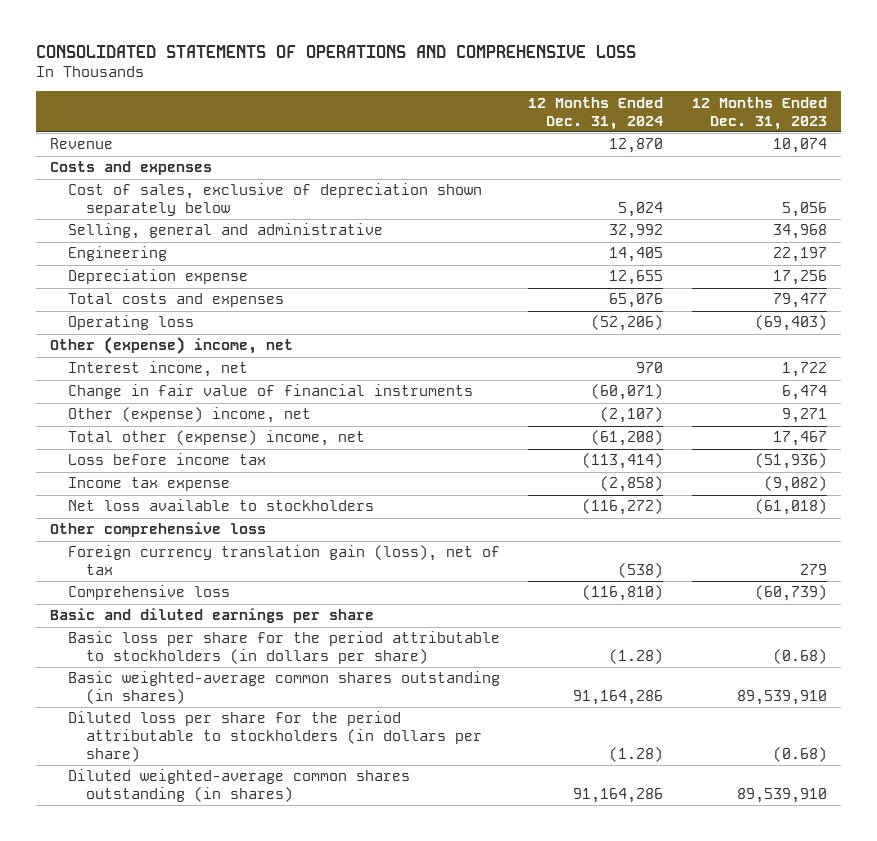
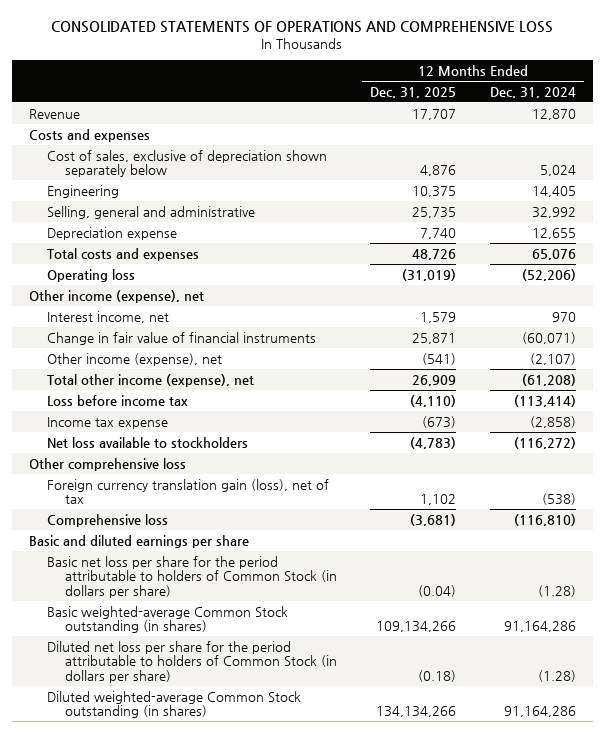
[691,96,827,130] 12 Months Ended Dec. 31, 2023 -> none
none -> [370,86,457,98] Dec. 31, 2025
[67,223,383,240] Selling, general and administrative -> [46,205,255,219] Selling, general and administrative
[49,337,293,355] Other (expense) income, net -> [28,289,204,303] Other income (expense), net
[67,407,311,424] Other (expense) income, net -> [46,352,222,366] Other income (expense), net
[67,430,365,447] Total other (expense) income, net -> [46,373,254,387] Total other income (expense), net
[67,631,500,665] Basic loss per share for the period attributable to stockholders (in dollars per share) -> [46,555,337,599] Basic net loss per share for the period attributable to holders of Common Stock (in dollars per share)
[67,671,500,705] Basic weighted-average common shares outstanding (in shares) -> [46,605,288,634] Basic weighted-average Common Stock outstanding (in shares)
[67,711,482,763] Diluted loss per share for the period attributable to stockholders (in dollars per share) -> [46,640,337,684] Diluted net loss per share for the period attributable to holders of Common Stock (in dollars per share)
[67,769,410,803] Diluted weighted-average common shares outstanding (in shares) -> [46,690,301,719] Diluted weighted-average Common Stock outstanding (in shares)

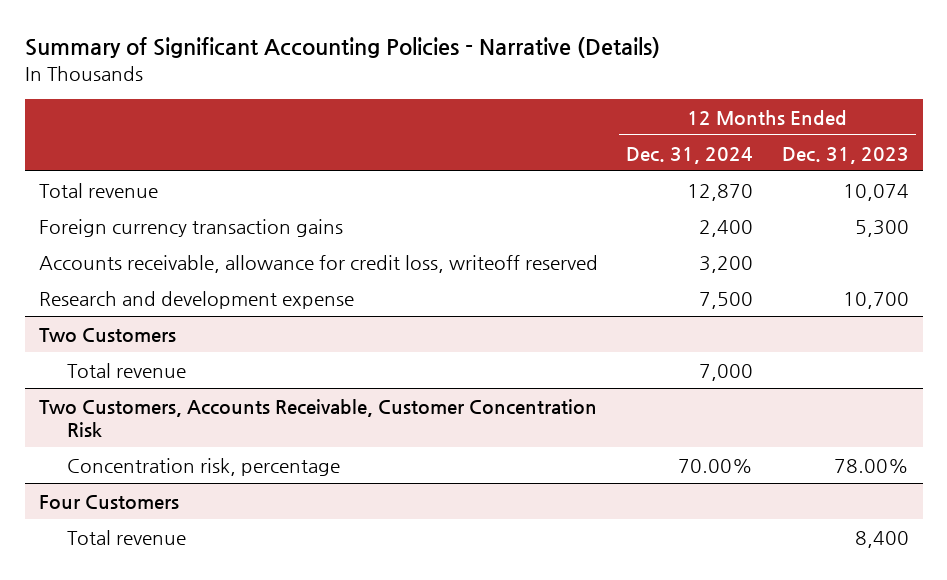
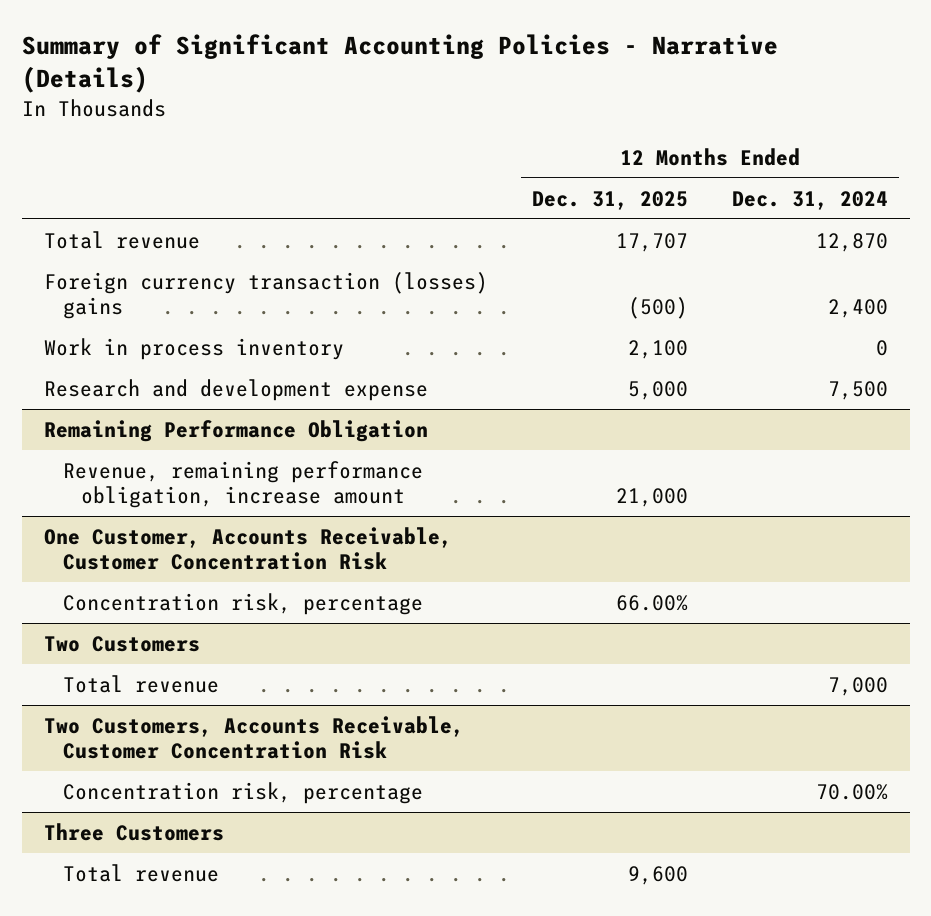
[781,146,909,164] Dec. 31, 2023 -> none
none -> [531,190,688,210] Dec. 31, 2025
[38,254,598,273] Accounts receivable, allowance for credit loss, writeoff reserved -> none
[38,218,343,237] Foreign currency transaction gains -> [43,271,488,319] Foreign currency transaction (losses) gains
none -> [43,337,344,360] Work in process inventory
none -> [43,419,428,442] Remaining Performance Obligation
none -> [62,460,423,508] Revenue, remaining performance obligation, increase amount
none -> [43,526,452,570] One Customer, Accounts Receivable, Customer Concentration Risk
none -> [62,592,423,615] Concentration risk, percentage
[38,494,179,509] Four Customers -> none
none -> [43,822,224,841] Three Customers

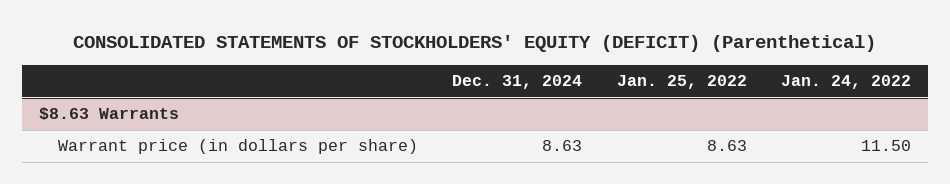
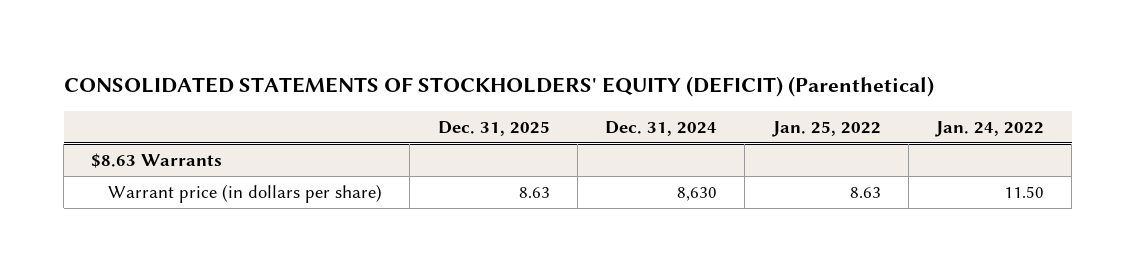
none -> [437,120,550,136] Dec. 31, 2025
[542,140,583,152] 8.63 -> [677,186,718,201] 8,630

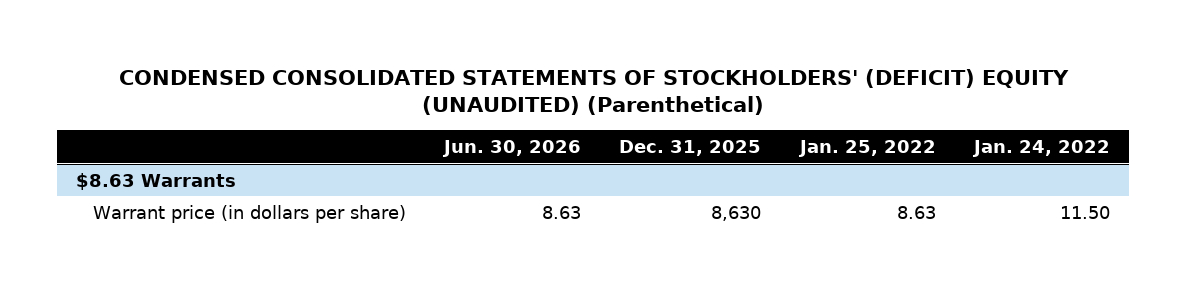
[63,76,934,98] CONSOLIDATED STATEMENTS OF STOCKHOLDERS' EQUITY (DEFICIT) (Parenthetical) -> [118,68,1069,116] CONDENSED CONSOLIDATED STATEMENTS OF STOCKHOLDERS' (DEFICIT) EQUITY (UNAUDITED) (Parenthetical)
[605,120,718,136] Dec. 31, 2024 -> none
none -> [442,139,582,157] Jun. 30, 2026
[518,186,550,198] 8.63 -> [711,205,762,221] 8,630

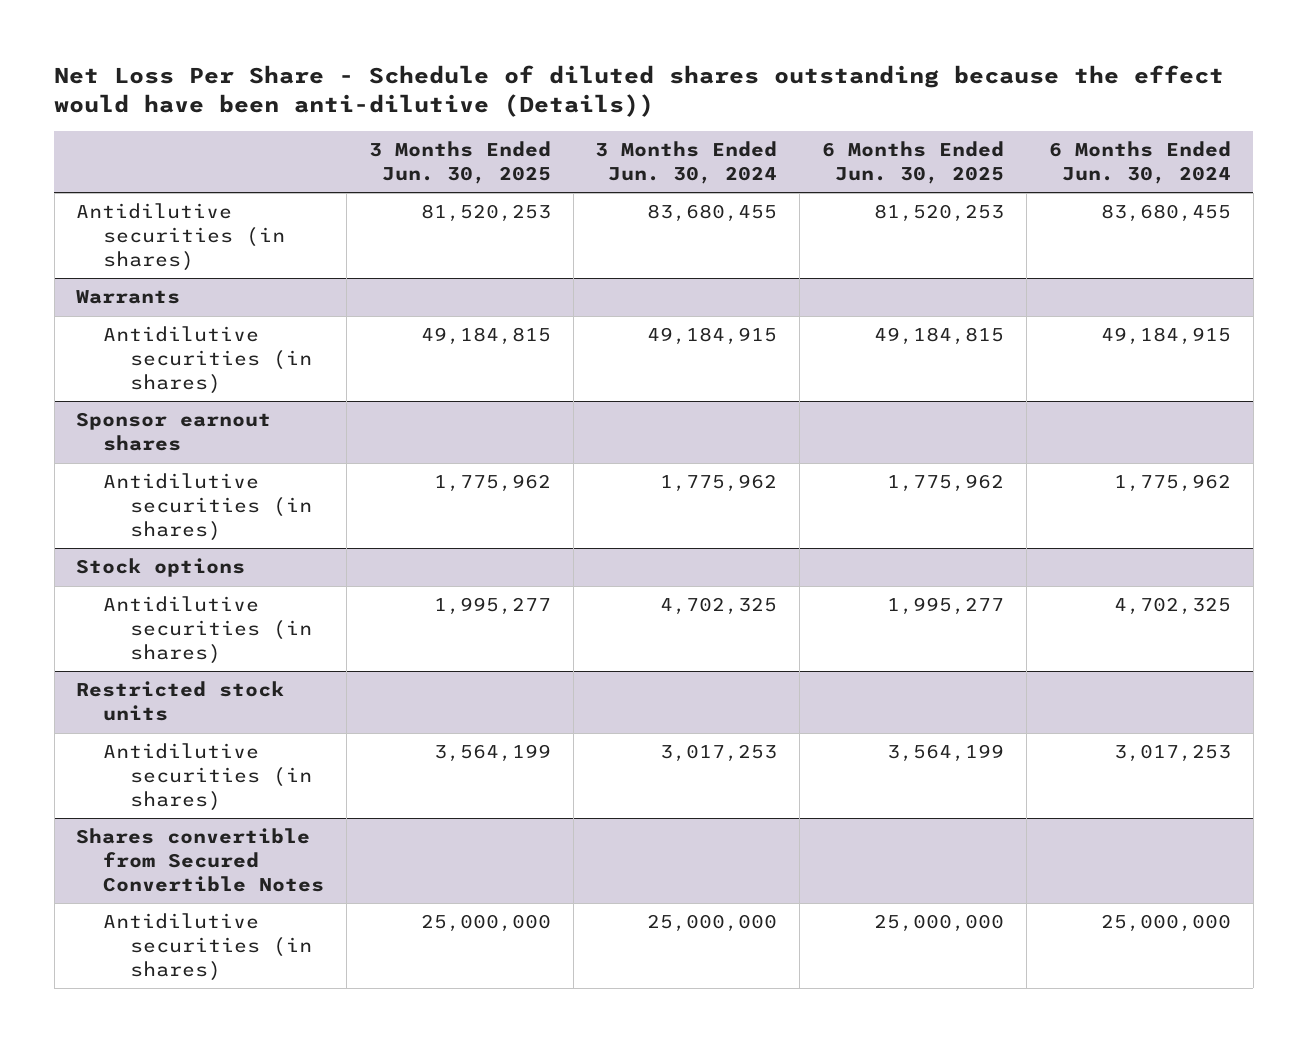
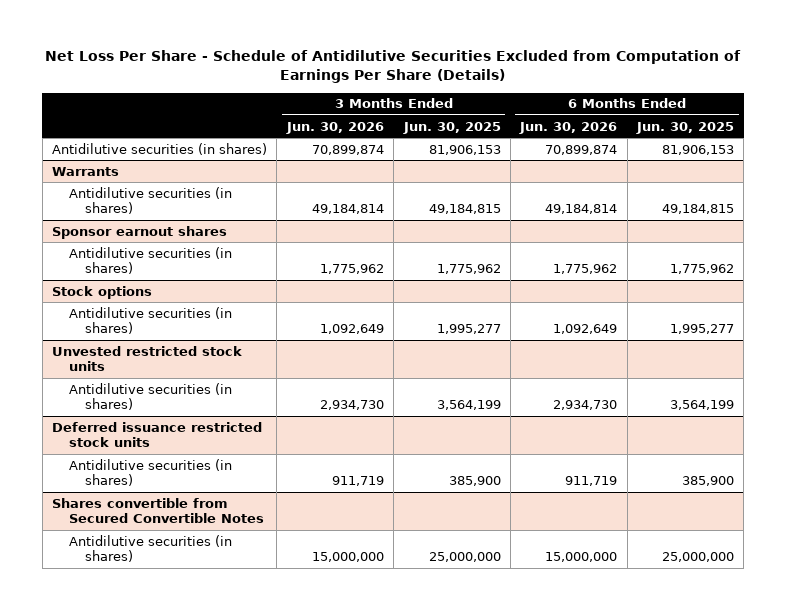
[54,64,1225,117] Net Loss Per Share - Schedule of diluted shares outstanding because the effect would have been anti-dilutive (Details)) -> [45,50,742,84] Net Loss Per Share - Schedule of Antidilutive Securities Excluded from Computation of Earnings Per Share (Details)
[595,140,778,184] 3 Months Ended Jun. 30, 2024 -> none
[1048,140,1231,184] 6 Months Ended Jun. 30, 2024 -> none
none -> [285,121,384,134] Jun. 30, 2026
none -> [519,121,618,134] Jun. 30, 2026
[420,204,551,223] 81,520,253 -> [428,144,501,155] 81,906,153
[874,204,1005,223] 81,520,253 -> [661,144,734,155] 81,906,153
[76,681,285,722] Restricted stock units -> [52,345,243,371] Unvested restricted stock units
none -> [52,421,263,447] Deferred issuance restricted stock units
none -> [68,458,232,486] Antidilutive securities (in shares)

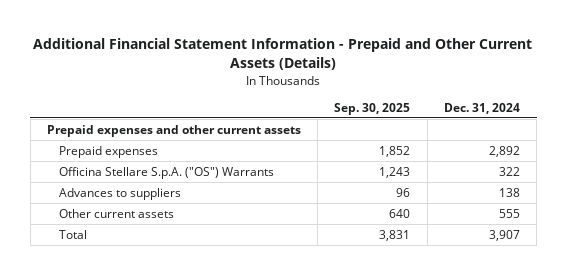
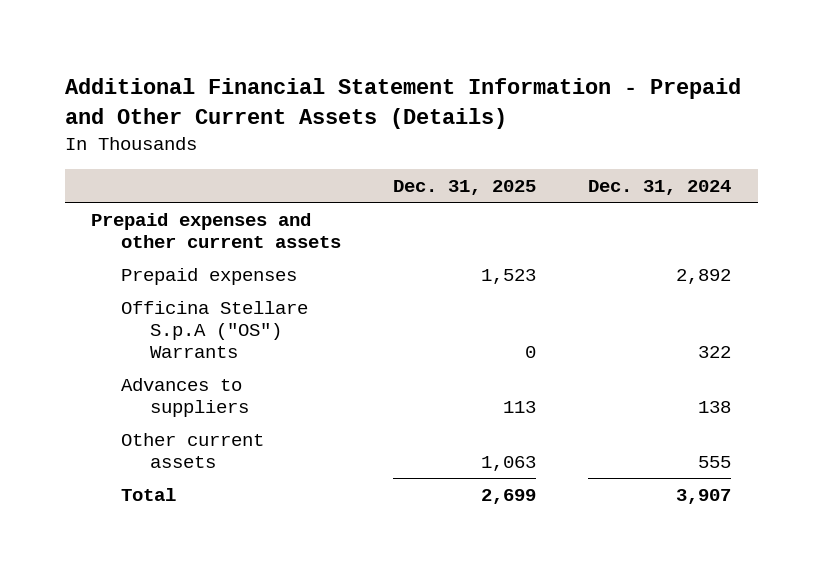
[334,102,411,115] Sep. 30, 2025 -> none
none -> [392,179,536,195] Dec. 31, 2025
[58,166,274,179] Officina Stellare S.p.A. ("OS") Warrants -> [120,300,308,359] Officina Stellare S.p.A ("OS") Warrants

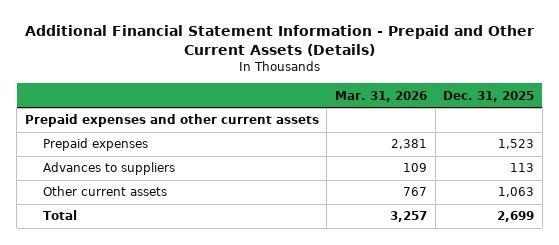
[588,179,732,195] Dec. 31, 2024 -> none
none -> [335,90,428,102] Mar. 31, 2026
[120,300,308,359] Officina Stellare S.p.A ("OS") Warrants -> none

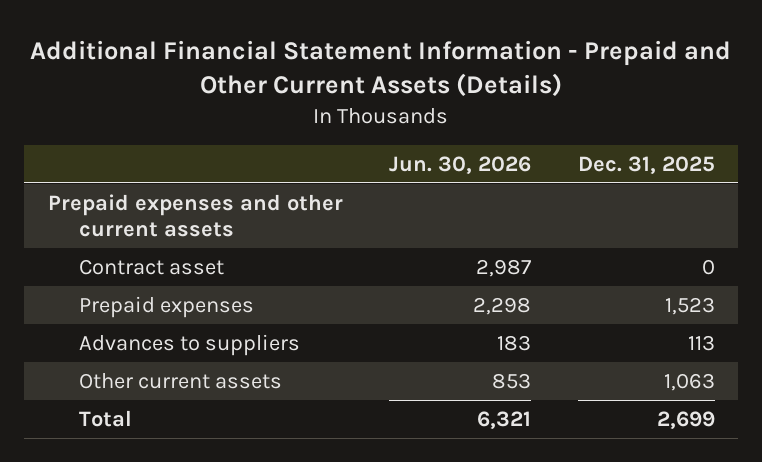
[335,90,428,102] Mar. 31, 2026 -> none
none -> [389,156,532,175] Jun. 30, 2026
none -> [78,258,224,275] Contract asset

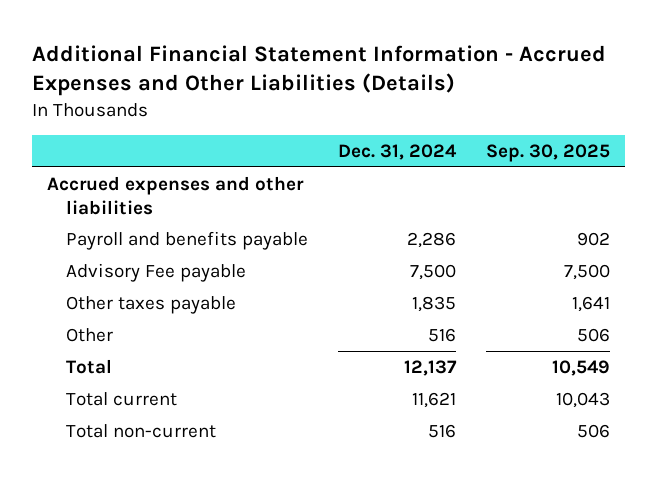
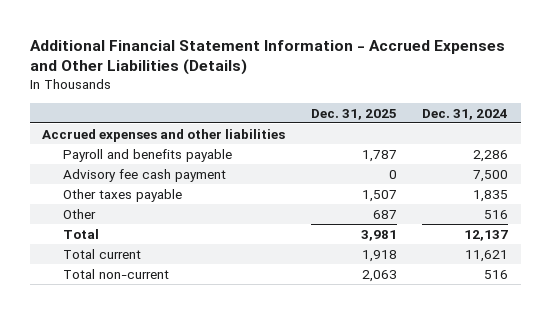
[486,143,611,162] Sep. 30, 2025 -> none
none -> [310,108,397,120] Dec. 31, 2025
[66,262,247,282] Advisory Fee payable -> none
none -> [62,168,226,182] Advisory fee cash payment

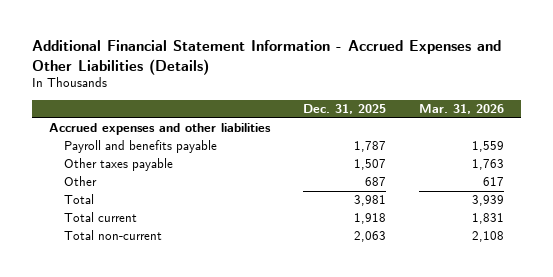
[422,108,509,120] Dec. 31, 2024 -> none
none -> [419,104,505,115] Mar. 31, 2026
[62,168,226,182] Advisory fee cash payment -> none

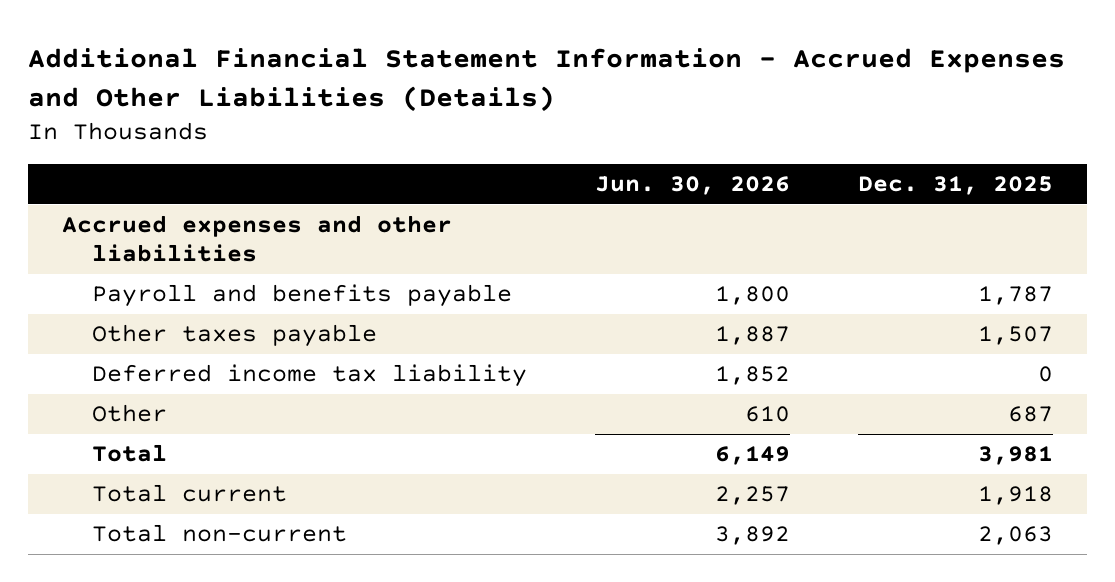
[419,104,505,115] Mar. 31, 2026 -> none
none -> [594,176,790,196] Jun. 30, 2026
none -> [91,364,527,388] Deferred income tax liability

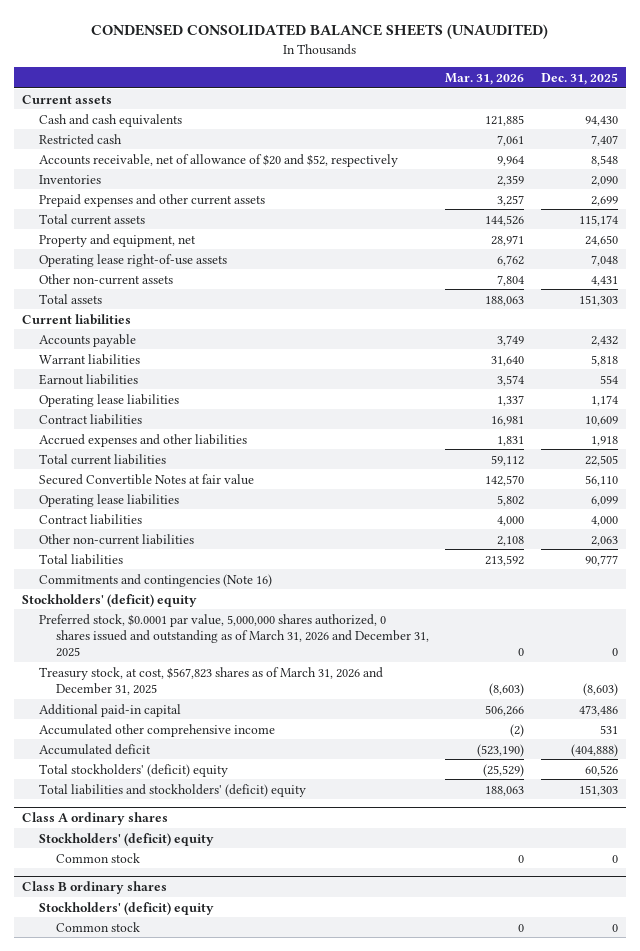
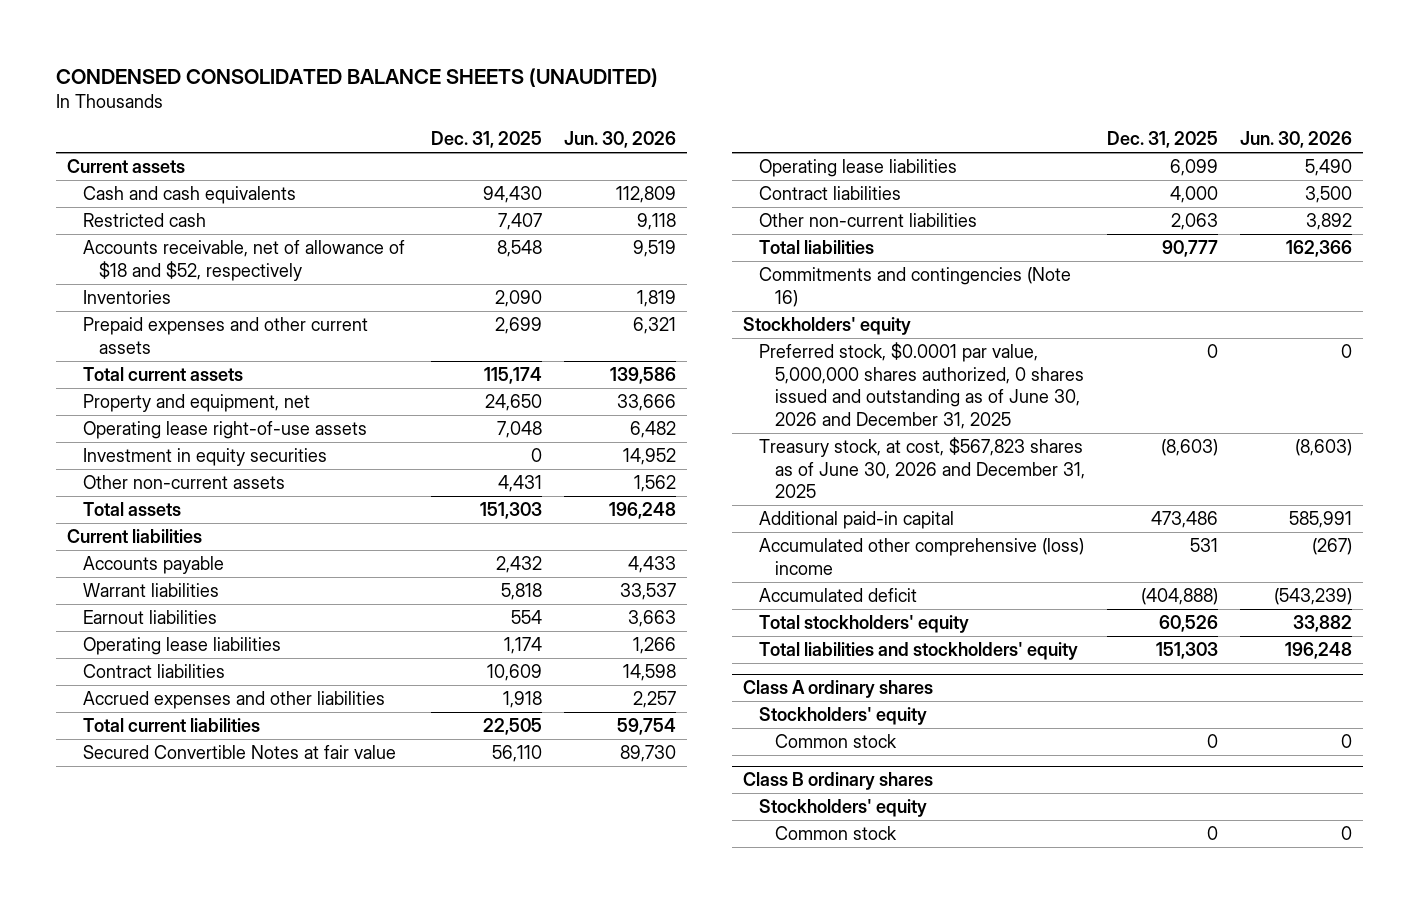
[445,72,525,85] Mar. 31, 2026 -> none
none -> [564,131,677,149] Jun. 30, 2026
[39,153,399,167] Accounts receivable, net of allowance of $20 and $52, respectively -> [83,239,406,281] Accounts receivable, net of allowance of $18 and $52, respectively
none -> [83,447,328,466] Investment in equity securities
[22,593,198,607] Stockholders' (deficit) equity -> [742,316,911,335] Stockholders' equity
[39,613,429,658] Preferred stock, $0.0001 par value, 5,000,000 shares authorized, 0 shares issued and outstanding as of March 31, 2026 and December 31, 2025 -> [758,341,1084,430] Preferred stock, $0.0001 par value, 5,000,000 shares authorized, 0 shares issued and outstanding as of June 30, 2026 and December 31, 2025
[39,666,384,696] Treasury stock, at cost, $567,823 shares as of March 31, 2026 and December 31, 2025 -> [758,436,1085,499] Treasury stock, at cost, $567,823 shares as of June 30, 2026 and December 31, 2025
[39,723,276,737] Accumulated other comprehensive income -> [758,537,1084,575] Accumulated other comprehensive (loss) income
[39,763,229,777] Total stockholders' (deficit) equity -> [758,614,969,633] Total stockholders' equity
[39,783,307,797] Total liabilities and stockholders' (deficit) equity -> [758,641,1078,660] Total liabilities and stockholders' equity
[39,832,215,846] Stockholders' (deficit) equity -> [758,706,927,725] Stockholders' equity
[39,901,215,915] Stockholders' (deficit) equity -> [758,798,927,817] Stockholders' equity

